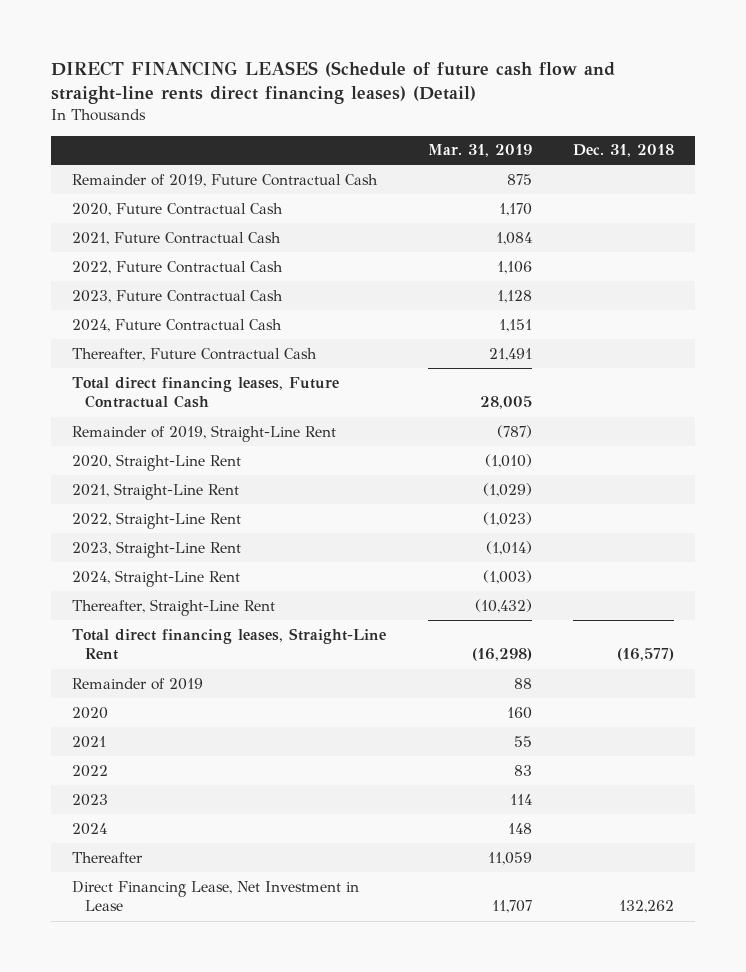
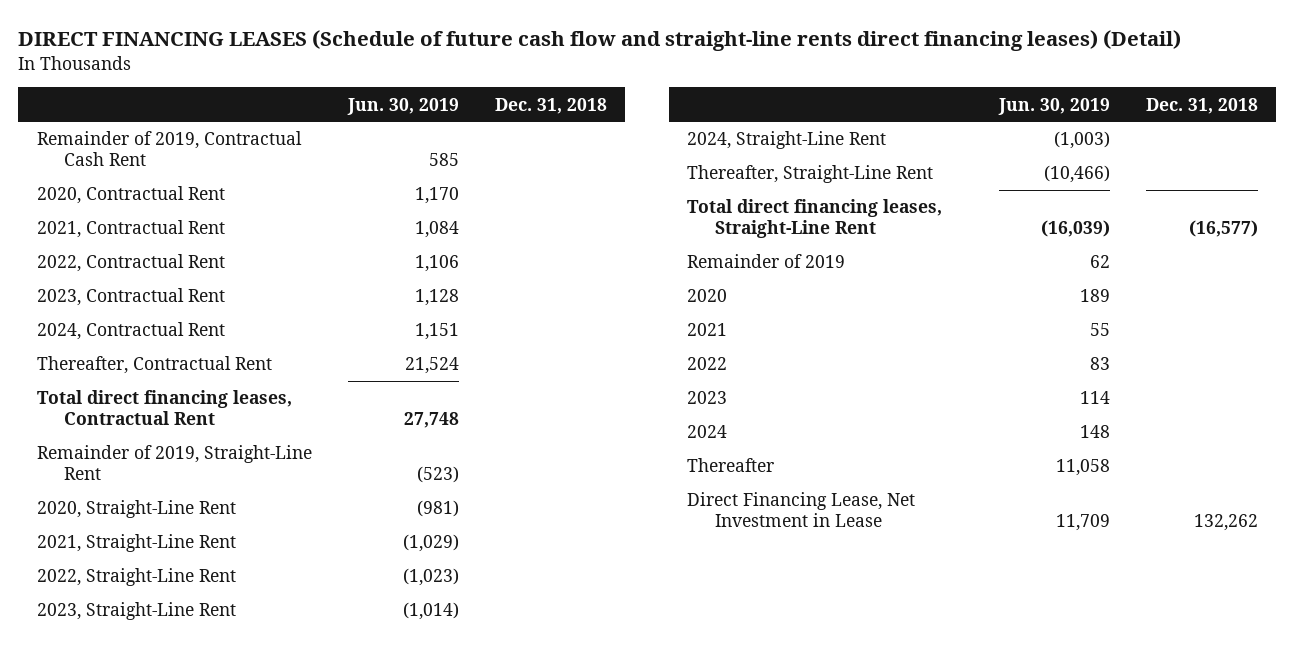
[427,144,532,158] Mar. 31, 2019 -> none
none -> [346,97,459,115] Jun. 30, 2019
[71,173,378,187] Remainder of 2019, Future Contractual Cash -> [36,131,302,166] Remainder of 2019, Contractual Cash Rent
[71,202,283,216] 2020, Future Contractual Cash -> [36,186,225,205] 2020, Contractual Rent
[71,231,281,245] 2021, Future Contractual Cash -> [36,220,225,239] 2021, Contractual Rent
[71,260,283,274] 2022, Future Contractual Cash -> [36,254,225,273] 2022, Contractual Rent
[71,289,283,303] 2023, Future Contractual Cash -> [36,288,225,307] 2023, Contractual Rent
[71,318,282,332] 2024, Future Contractual Cash -> [36,322,225,341] 2024, Contractual Rent
[71,347,317,361] Thereafter, Future Contractual Cash -> [36,356,272,375] Thereafter, Contractual Rent
[71,376,339,409] Total direct financing leases, Future Contractual Cash -> [36,390,292,425] Total direct financing leases, Contractual Rent

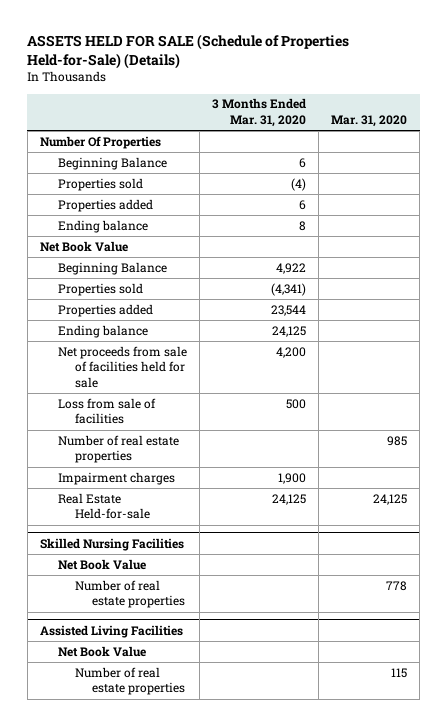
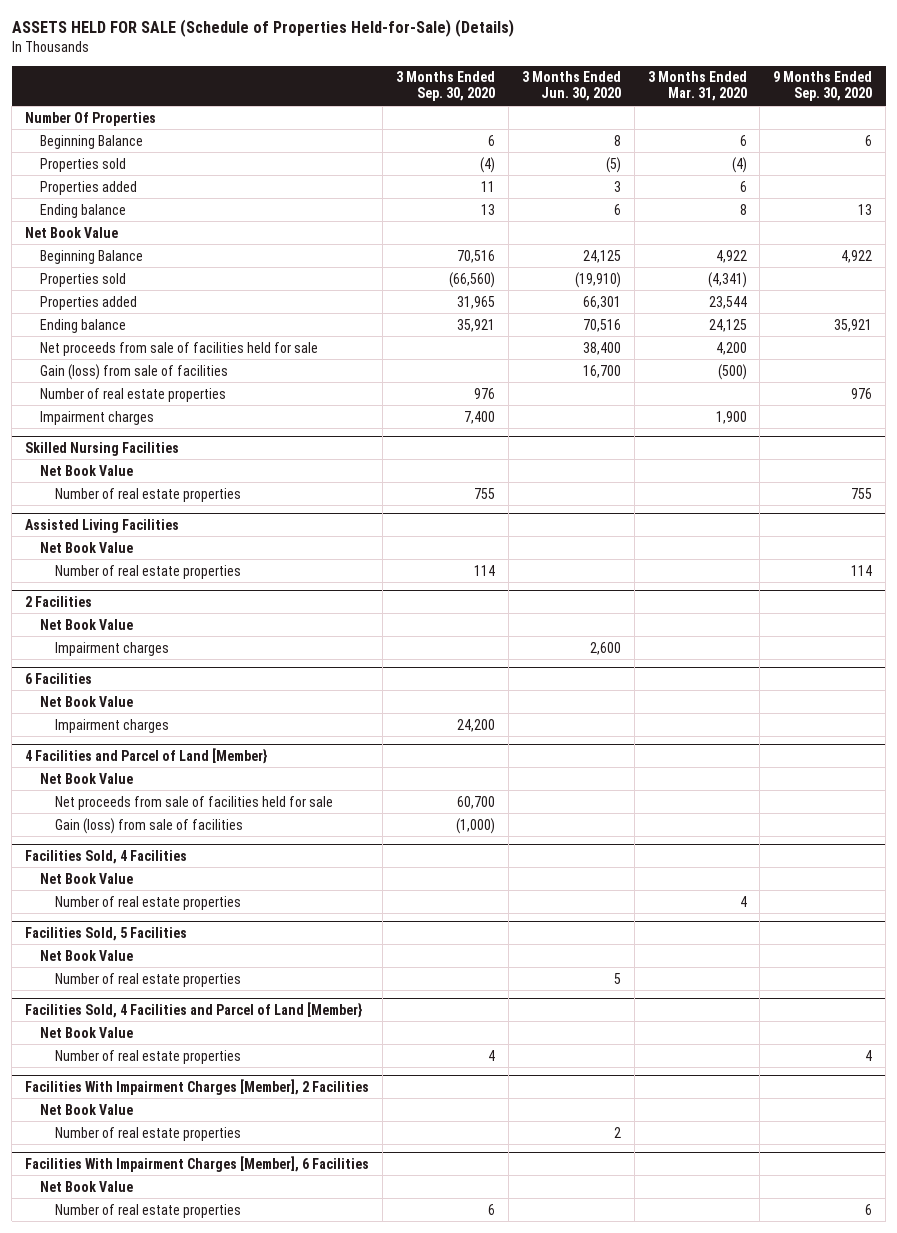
[330,114,407,127] Mar. 31, 2020 -> none
none -> [395,71,495,102] 3 Months Ended Sep. 30, 2020
none -> [521,71,621,102] 3 Months Ended Jun. 30, 2020
none -> [773,71,873,102] 9 Months Ended Sep. 30, 2020
[57,397,156,425] Loss from sale of facilities -> [39,363,228,380] Gain (loss) from sale of facilities
[285,398,306,409] 500 -> [717,363,747,380] (500)
[57,492,150,520] Real Estate Held-for-sale -> none
none -> [25,595,93,607] 2 Facilities
none -> [39,618,133,630] Net Book Value
none -> [54,641,169,656] Impairment charges
none -> [25,672,93,684] 6 Facilities
none -> [39,695,133,707] Net Book Value
none -> [54,718,169,733] Impairment charges
none -> [25,747,268,764] 4 Facilities and Parcel of Land [Member}
none -> [39,772,133,784] Net Book Value
none -> [54,795,333,810] Net proceeds from sale of facilities held for sale
none -> [54,817,243,834] Gain (loss) from sale of facilities
none -> [25,849,188,864] Facilities Sold, 4 Facilities
none -> [39,872,133,884] Net Book Value
none -> [54,895,241,910] Number of real estate properties
none -> [25,926,188,941] Facilities Sold, 5 Facilities
none -> [39,949,133,961] Net Book Value
none -> [54,972,241,987] Number of real estate properties
none -> [25,1001,363,1018] Facilities Sold, 4 Facilities and Parcel of Land [Member}
none -> [39,1026,133,1038] Net Book Value
none -> [54,1049,241,1064] Number of real estate properties
none -> [25,1078,370,1095] Facilities With Impairment Charges [Member], 2 Facilities
none -> [39,1103,133,1115] Net Book Value
none -> [54,1126,241,1141] Number of real estate properties
none -> [25,1155,370,1172] Facilities With Impairment Charges [Member], 6 Facilities
none -> [39,1180,133,1192] Net Book Value
none -> [54,1203,241,1218] Number of real estate properties

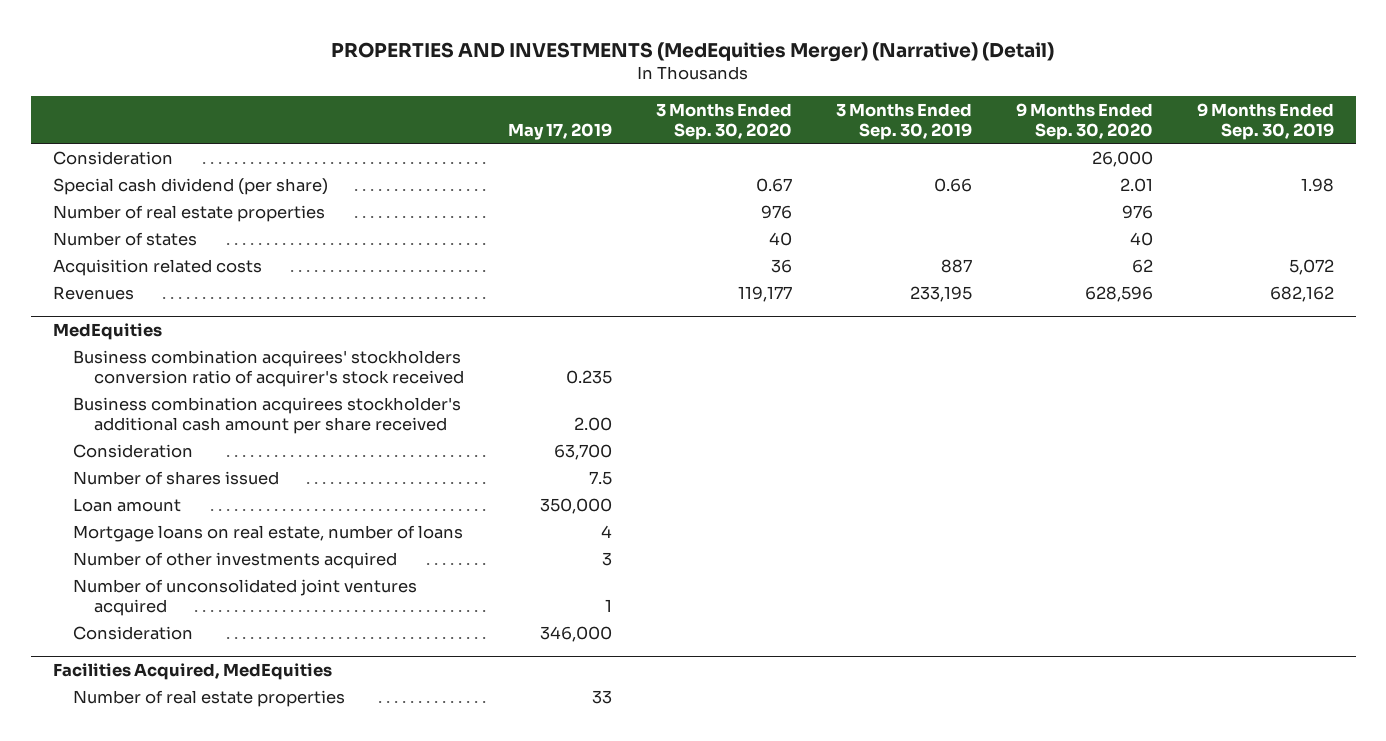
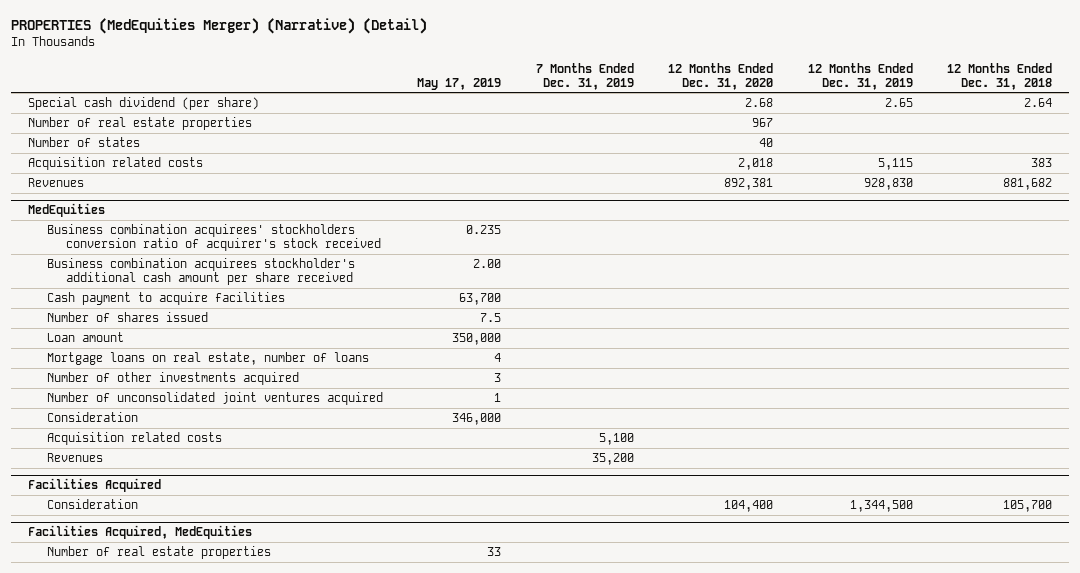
[331,41,1055,62] PROPERTIES AND INVESTMENTS (MedEquities Merger) (Narrative) (Detail) -> [10,17,427,34] PROPERTIES (MedEquities Merger) (Narrative) (Detail)
[655,102,792,140] 3 Months Ended Sep. 30, 2020 -> none
[835,102,972,140] 3 Months Ended Sep. 30, 2019 -> none
[1015,102,1153,140] 9 Months Ended Sep. 30, 2020 -> none
[1196,102,1334,140] 9 Months Ended Sep. 30, 2019 -> none
none -> [535,62,634,90] 7 Months Ended Dec. 31, 2019
none -> [668,62,774,90] 12 Months Ended Dec. 31, 2020
none -> [807,62,913,90] 12 Months Ended Dec. 31, 2019
none -> [947,62,1053,90] 12 Months Ended Dec. 31, 2018
[52,150,173,165] Consideration -> none
[73,443,194,458] Consideration -> [46,292,285,306] Cash payment to acquire facilities
none -> [46,432,222,446] Acquisition related costs
none -> [46,453,103,463] Revenues
none -> [27,478,161,493] Facilities Acquired
none -> [46,499,138,510] Consideration

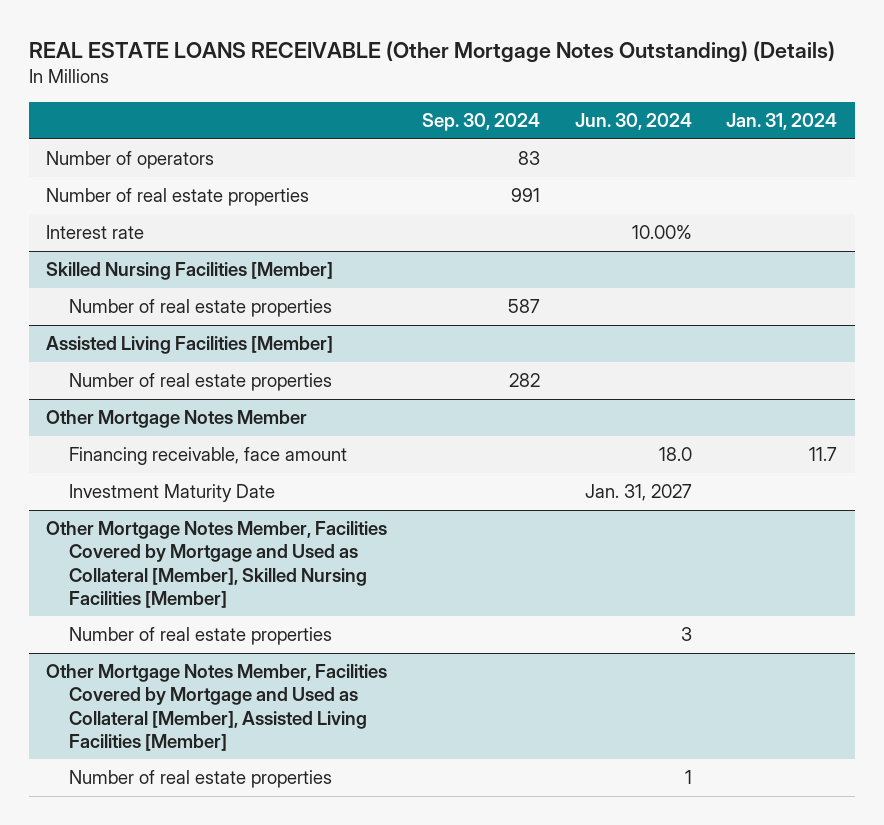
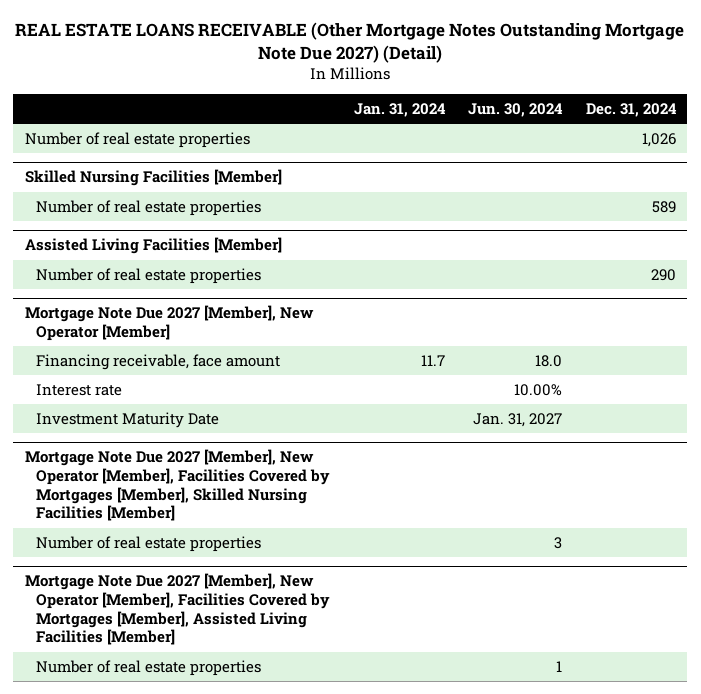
[28,40,835,63] REAL ESTATE LOANS RECEIVABLE (Other Mortgage Notes Outstanding) (Details) -> [15,22,685,64] REAL ESTATE LOANS RECEIVABLE (Other Mortgage Notes Outstanding Mortgage Note Due 2027) (Detail)
[422,112,541,131] Sep. 30, 2024 -> none
none -> [585,102,677,117] Dec. 31, 2024
[46,151,215,170] Number of operators -> none
[46,225,145,240] Interest rate -> none
[46,410,308,429] Other Mortgage Notes Member -> [24,305,314,342] Mortgage Note Due 2027 [Member], New Operator [Member]
none -> [36,384,123,397] Interest rate
[46,521,388,608] Other Mortgage Notes Member, Facilities Covered by Mortgage and Used as Collateral [Member], Skilled Nursing Facilities [Member] -> [24,449,331,522] Mortgage Note Due 2027 [Member], New Operator [Member], Facilities Covered by Mortgages [Member], Skilled Nursing Facilities [Member]
[46,664,388,751] Other Mortgage Notes Member, Facilities Covered by Mortgage and Used as Collateral [Member], Assisted Living Facilities [Member] -> [24,573,331,646] Mortgage Note Due 2027 [Member], New Operator [Member], Facilities Covered by Mortgages [Member], Assisted Living Facilities [Member]

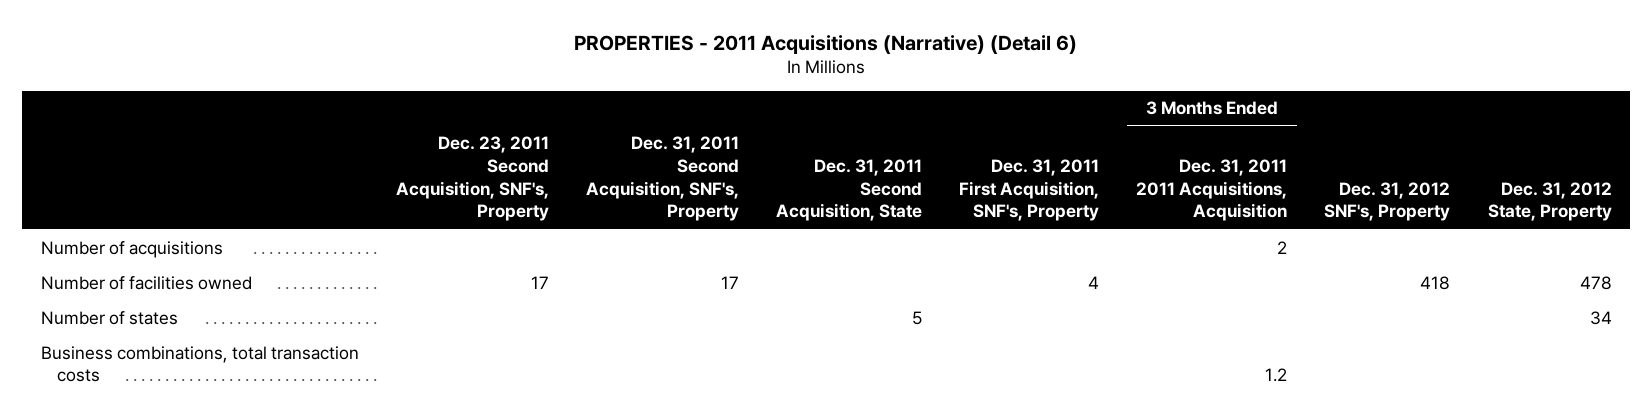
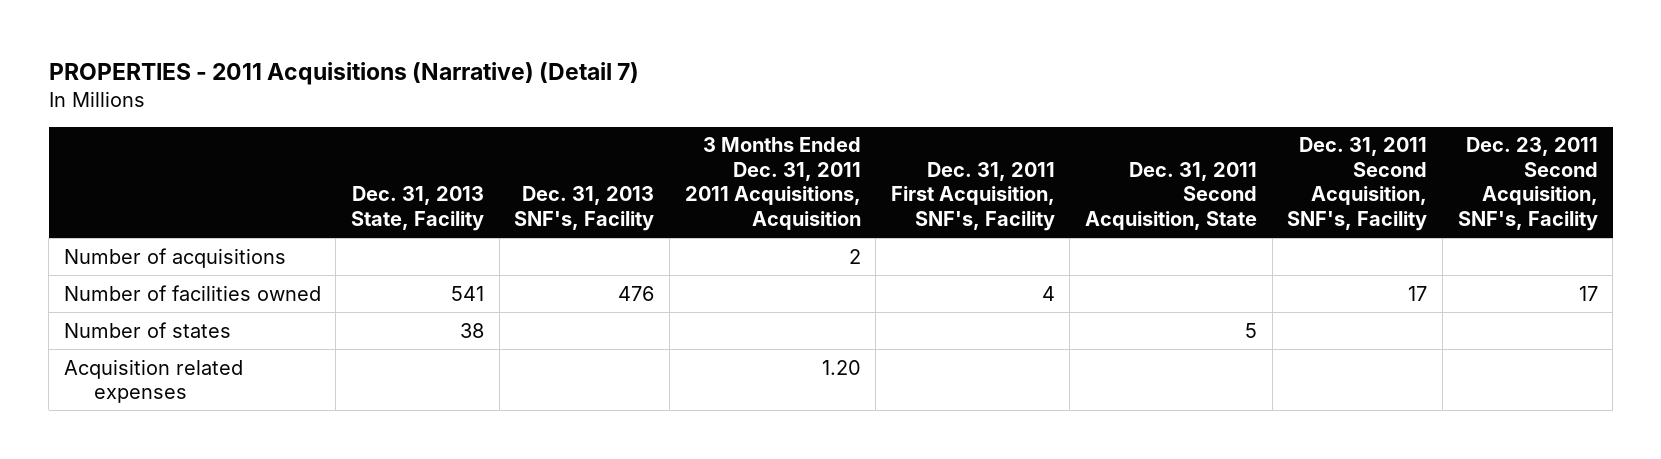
[574,34,1078,54] PROPERTIES - 2011 Acquisitions (Narrative) (Detail 6) -> [48,61,639,85] PROPERTIES - 2011 Acquisitions (Narrative) (Detail 7)
[396,136,550,222] Dec. 23, 2011 Second Acquisition, SNF's, Property -> none
[586,136,740,222] Dec. 31, 2011 Second Acquisition, SNF's, Property -> none
[959,159,1100,222] Dec. 31, 2011 First Acquisition, SNF's, Property -> none
[1324,181,1451,222] Dec. 31, 2012 SNF's, Property -> none
[1487,181,1612,222] Dec. 31, 2012 State, Property -> none
none -> [351,186,485,232] Dec. 31, 2013 State, Facility
none -> [514,186,655,232] Dec. 31, 2013 SNF's, Facility
none -> [890,161,1055,232] Dec. 31, 2011 First Acquisition, SNF's, Facility
none -> [1287,137,1428,232] Dec. 31, 2011 Second Acquisition, SNF's, Facility
none -> [1457,137,1598,232] Dec. 23, 2011 Second Acquisition, SNF's, Facility
[40,345,359,383] Business combinations, total transaction costs -> none
none -> [63,358,243,404] Acquisition related expenses

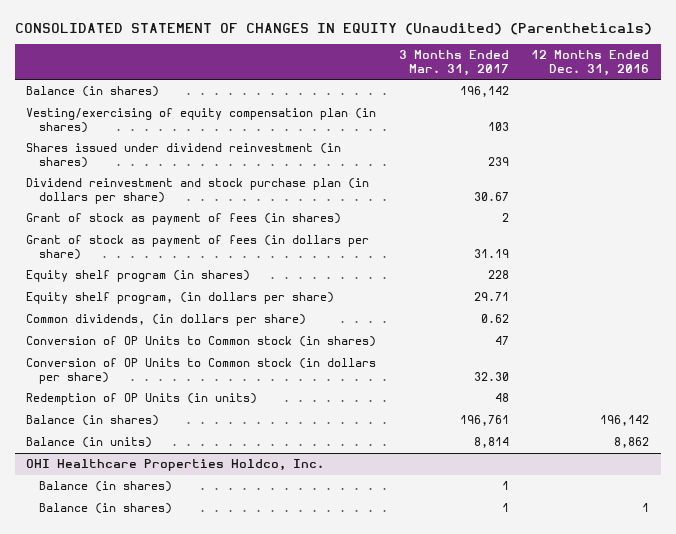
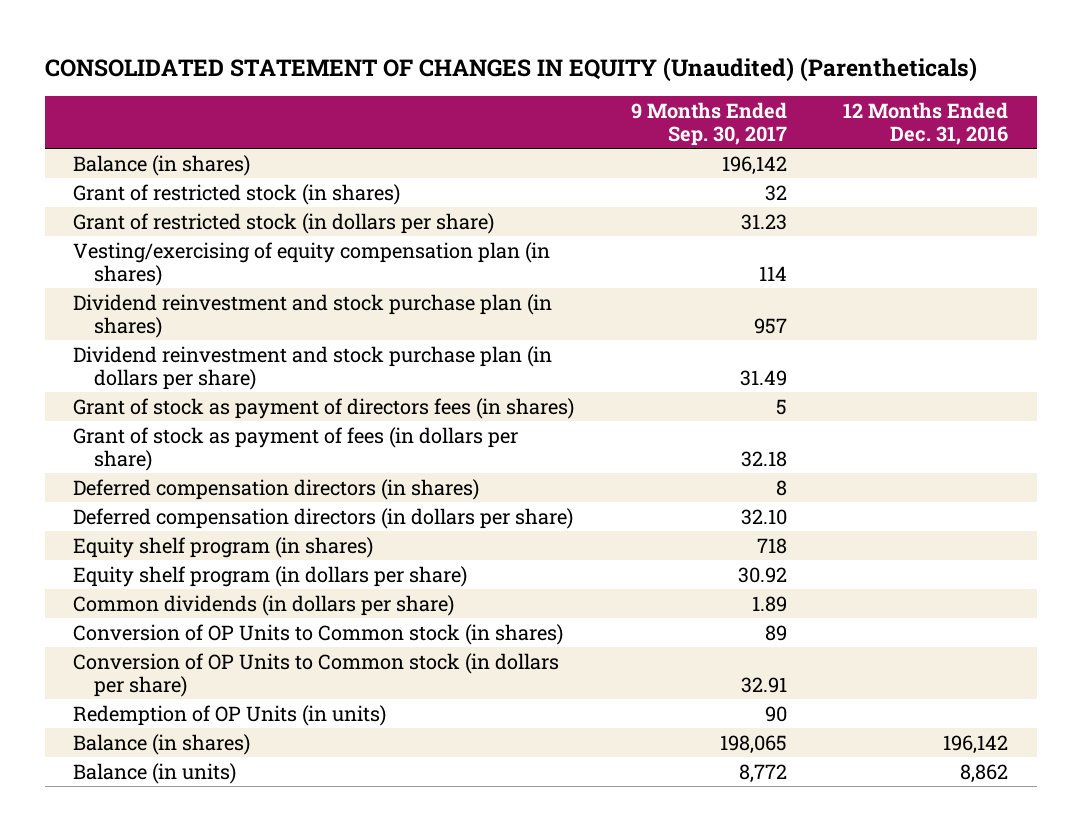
[398,50,509,76] 3 Months Ended Mar. 31, 2017 -> none
none -> [630,101,787,147] 9 Months Ended Sep. 30, 2017
none -> [73,183,401,205] Grant of restricted stock (in shares)
none -> [73,212,495,234] Grant of restricted stock (in dollars per share)
[26,143,342,168] Shares issued under dividend reinvestment (in shares) -> [73,293,553,339] Dividend reinvestment and stock purchase plan (in shares)
[26,213,342,226] Grant of stock as payment of fees (in shares) -> [73,397,575,419] Grant of stock as payment of directors fees (in shares)
none -> [73,478,480,500] Deferred compensation directors (in shares)
none -> [73,507,574,529] Deferred compensation directors (in dollars per share)
[26,292,335,305] Equity shelf program, (in dollars per share) -> [73,565,468,587] Equity shelf program (in dollars per share)
[26,314,307,327] Common dividends, (in dollars per share) -> [73,594,455,616] Common dividends (in dollars per share)
[26,459,325,472] OHI Healthcare Properties Holdco, Inc. -> none
[38,481,172,493] Balance (in shares) -> none
[38,503,172,515] Balance (in shares) -> none

